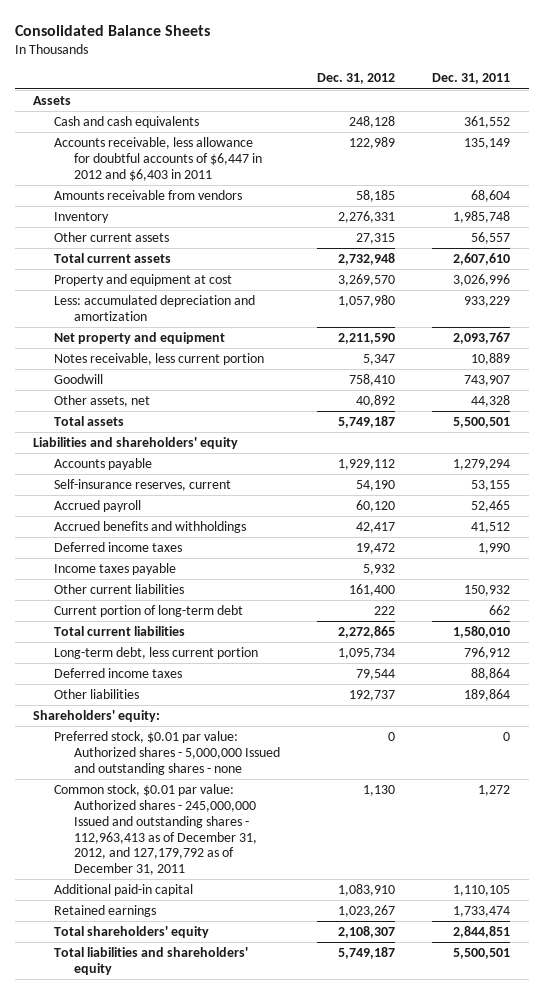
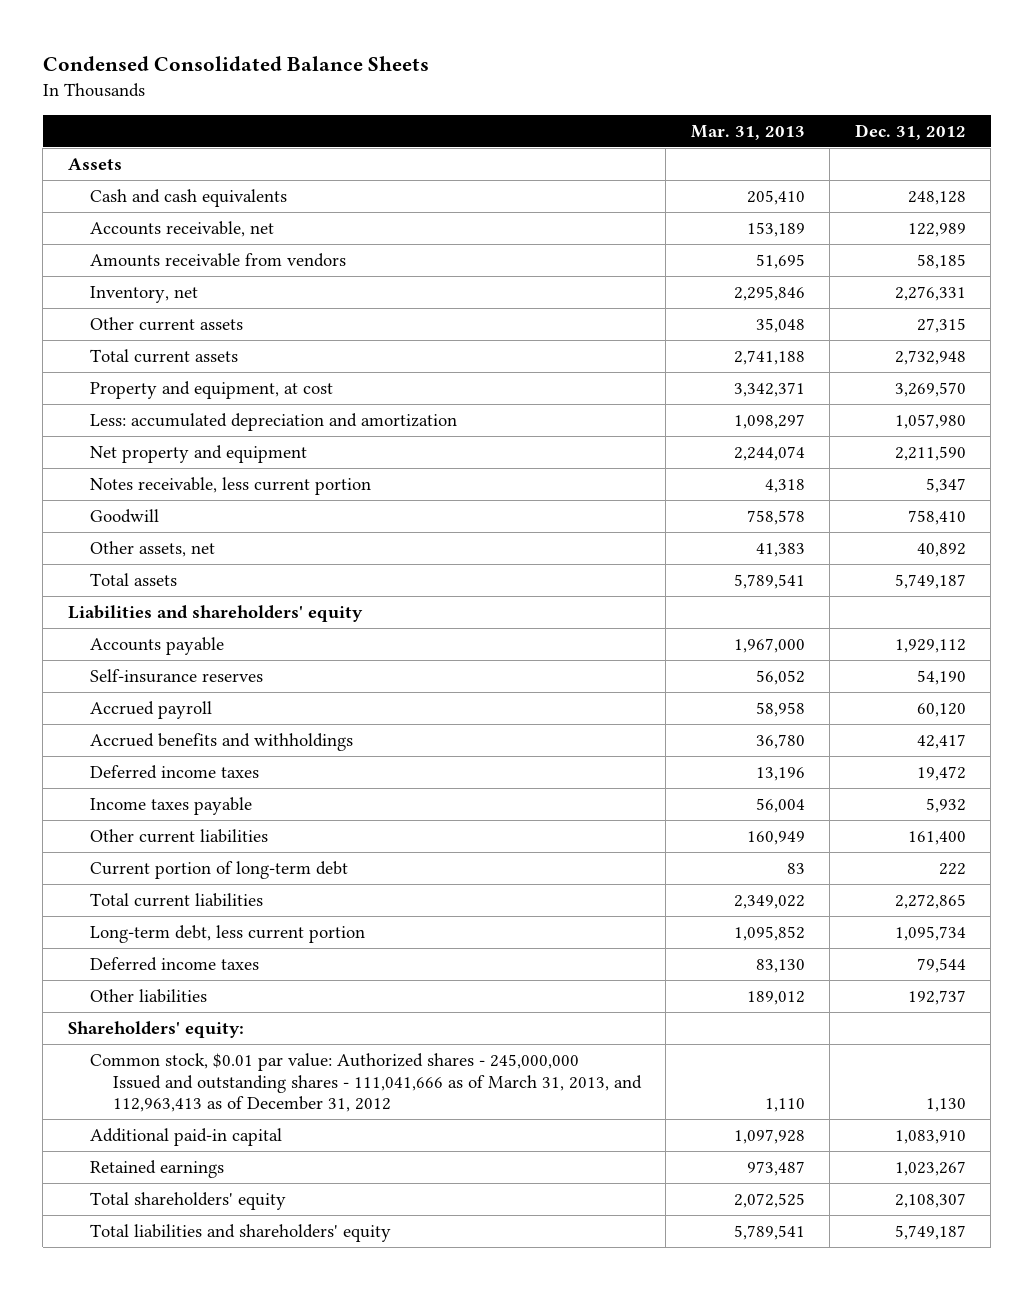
[14,24,210,36] Consolidated Balance Sheets -> [42,56,429,72] Condensed Consolidated Balance Sheets
[432,73,511,85] Dec. 31, 2011 -> none
none -> [690,124,805,140] Mar. 31, 2013
[53,136,262,181] Accounts receivable, less allowance for doubtful accounts of $6,447 in 2012 and $6,403 in 2011 -> [90,220,275,237] Accounts receivable, net
[53,211,109,223] Inventory -> [90,285,199,303] Inventory, net
[53,273,232,286] Property and equipment at cost -> [90,380,334,399] Property and equipment, at cost
[53,478,231,491] Self-insurance reserves, current -> [90,668,264,683] Self-insurance reserves
[53,730,280,775] Preferred stock, $0.01 par value: Authorized shares - 5,000,000 Issued and outstanding shares - none -> none
[53,783,257,876] Common stock, $0.01 par value: Authorized shares - 245,000,000 Issued and outstanding shares - 112,963,413 as of December 31, 2012, and 127,179,792 as of December 31, 2011 -> [90,1052,642,1113] Common stock, $0.01 par value: Authorized shares - 245,000,000 Issued and outstanding shares - 111,041,666 as of March 31, 2013, and 112,963,413 as of December 31, 2012

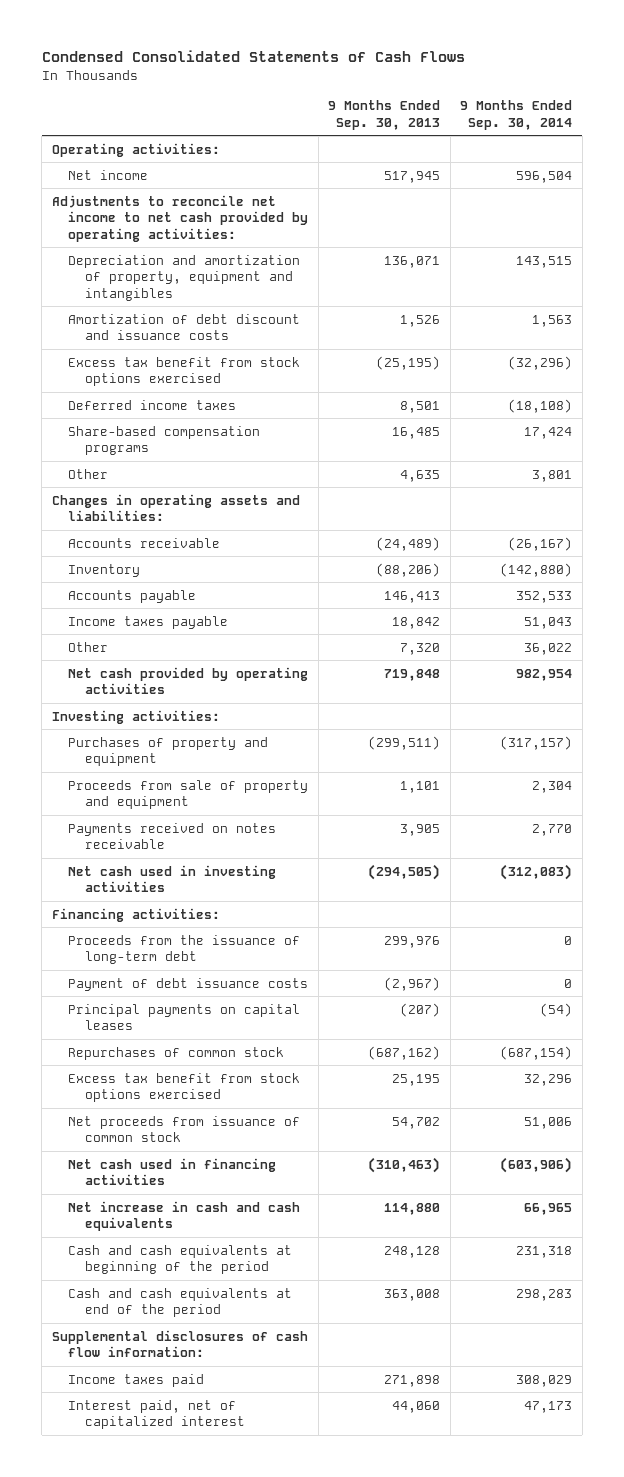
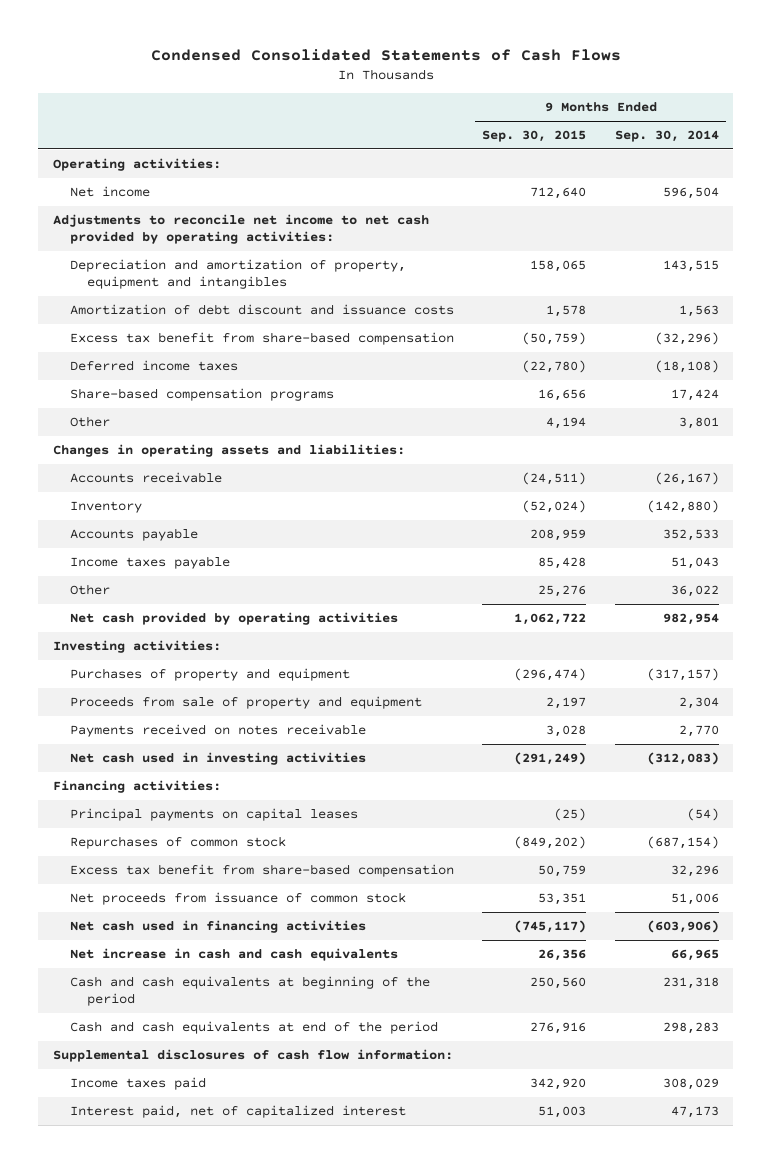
[328,100,441,130] 9 Months Ended Sep. 30, 2013 -> none
none -> [482,130,587,143] Sep. 30, 2015
[68,356,301,387] Excess tax benefit from stock options exercised -> [69,332,454,346] Excess tax benefit from share-based compensation
[68,934,301,965] Proceeds from the issuance of long-term debt -> none
[68,977,309,991] Payment of debt issuance costs -> none
[68,1072,301,1103] Excess tax benefit from stock options exercised -> [69,864,454,878] Excess tax benefit from share-based compensation

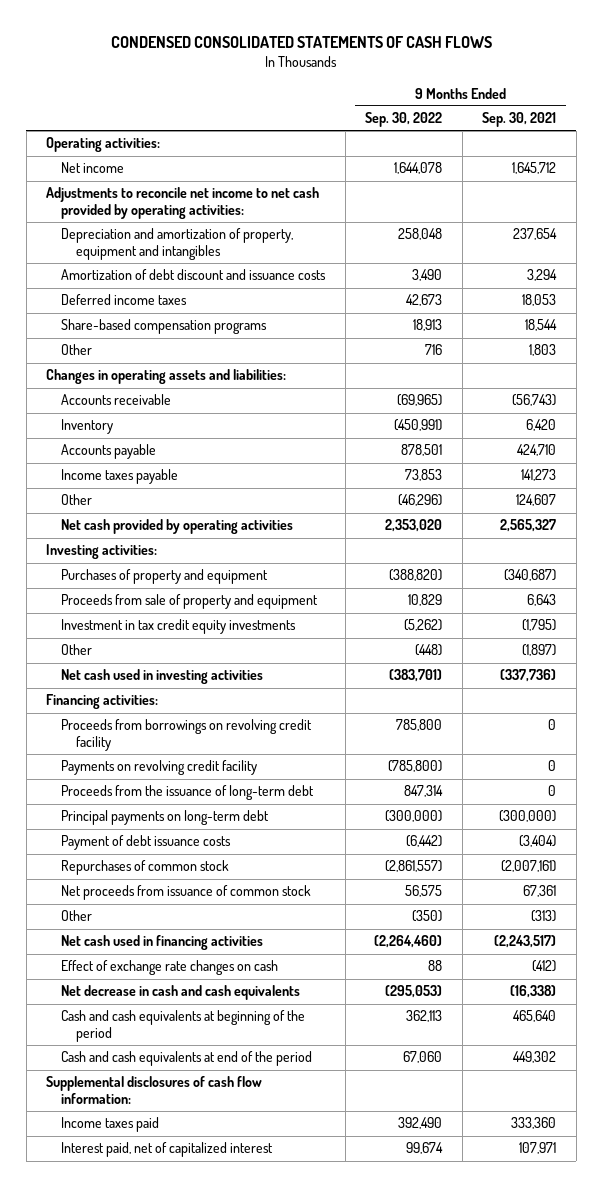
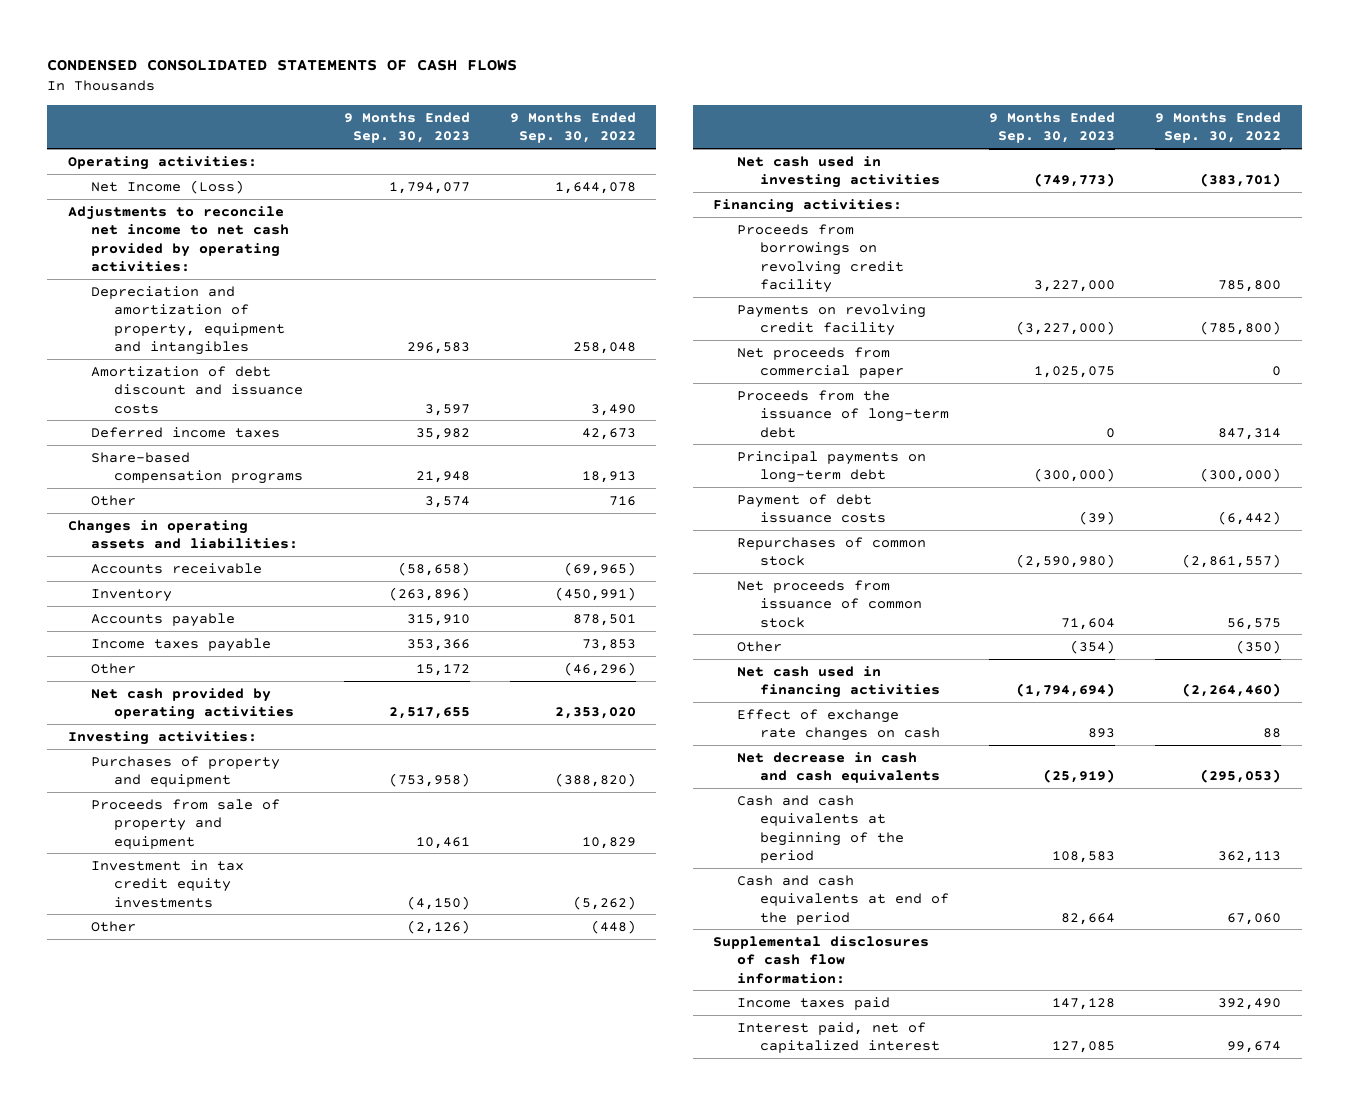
[482,112,557,128] Sep. 30, 2021 -> none
none -> [343,111,470,144] 9 Months Ended Sep. 30, 2023
[61,162,125,174] Net income -> [90,179,244,194] Net Income (Loss)
none -> [736,346,904,379] Net proceeds from commercial paper

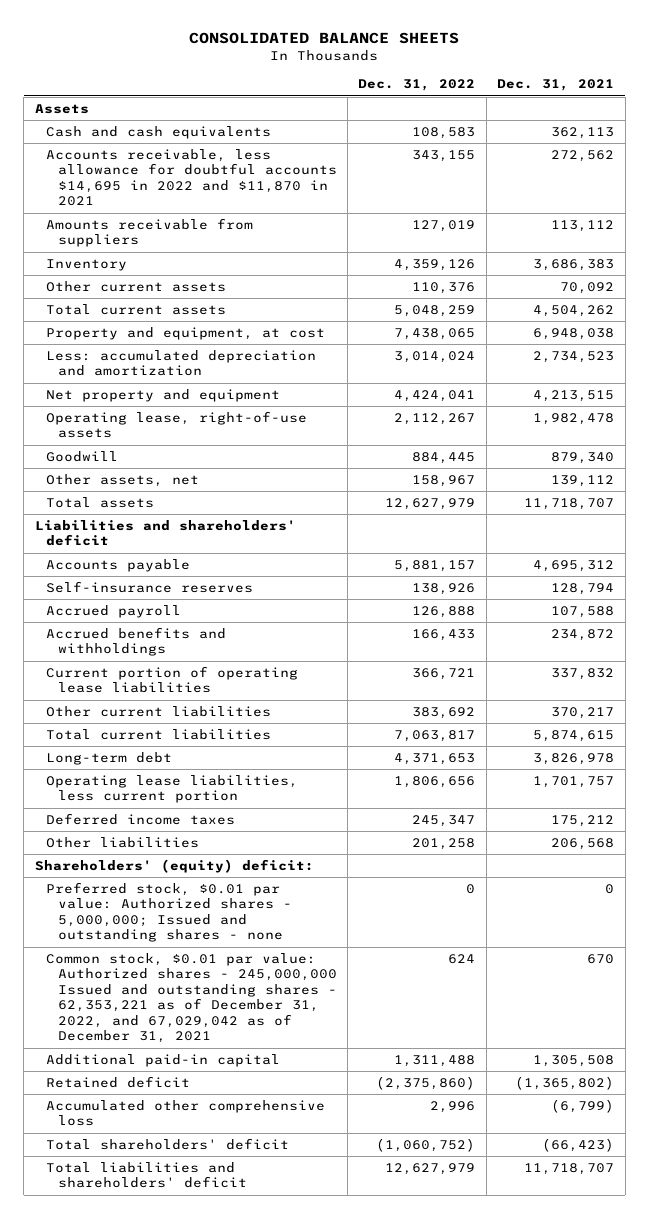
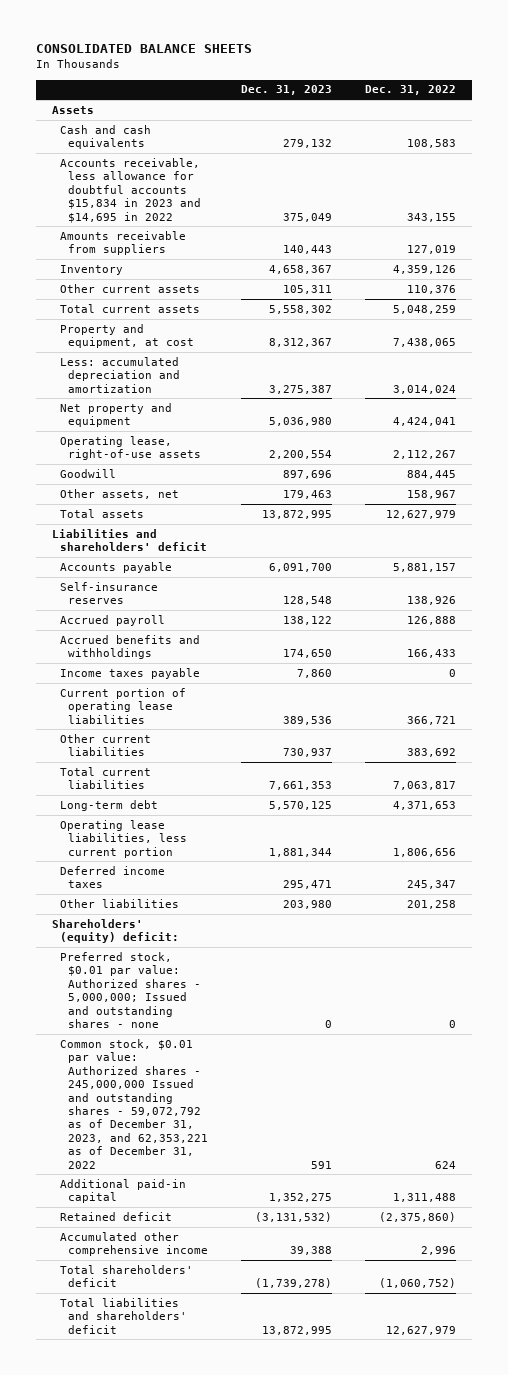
[497,79,615,92] Dec. 31, 2021 -> none
none -> [241,85,333,96] Dec. 31, 2023
[46,149,337,207] Accounts receivable, less allowance for doubtful accounts $14,695 in 2022 and $11,870 in 2021 -> [60,157,202,223] Accounts receivable, less allowance for doubtful accounts $15,834 in 2023 and $14,695 in 2022
none -> [60,667,201,679] Income taxes payable
[46,953,337,1044] Common stock, $0.01 par value: Authorized shares - 245,000,000 Issued and outstanding shares - 62,353,221 as of December 31, 2022, and 67,029,042 as of December 31, 2021 -> [60,1038,209,1169] Common stock, $0.01 par value: Authorized shares - 245,000,000 Issued and outstanding shares - 59,072,792 as of December 31, 2023, and 62,353,221 as of December 31, 2022
[46,1100,326,1127] Accumulated other comprehensive loss -> [60,1231,209,1257] Accumulated other comprehensive income

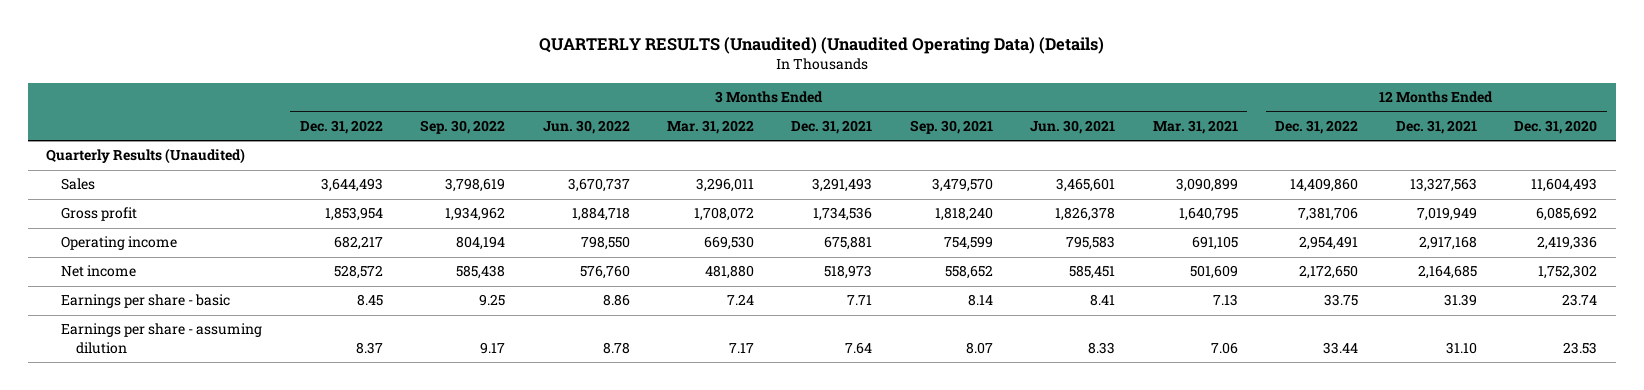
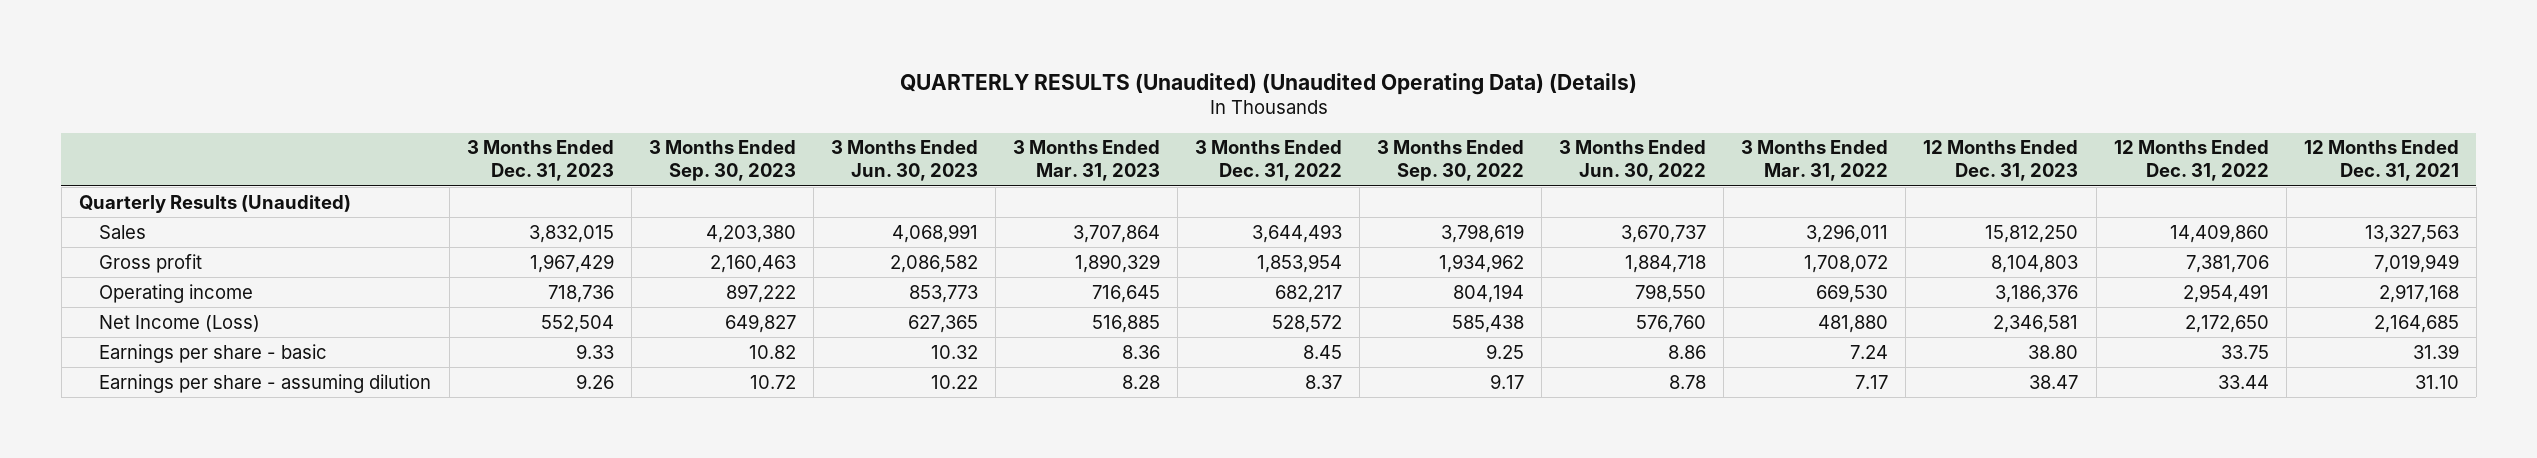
[791,119,873,134] Dec. 31, 2021 -> none
[909,119,993,134] Sep. 30, 2021 -> none
[1030,119,1116,134] Jun. 30, 2021 -> none
[1152,119,1238,134] Mar. 31, 2021 -> none
[1514,119,1598,134] Dec. 31, 2020 -> none
none -> [466,140,614,182] 3 Months Ended Dec. 31, 2023
none -> [648,140,796,182] 3 Months Ended Sep. 30, 2023
none -> [830,140,978,182] 3 Months Ended Jun. 30, 2023
none -> [1012,140,1160,182] 3 Months Ended Mar. 31, 2023
none -> [1923,140,2079,182] 12 Months Ended Dec. 31, 2023
[61,265,137,278] Net income -> [99,314,261,332] Net Income (Loss)

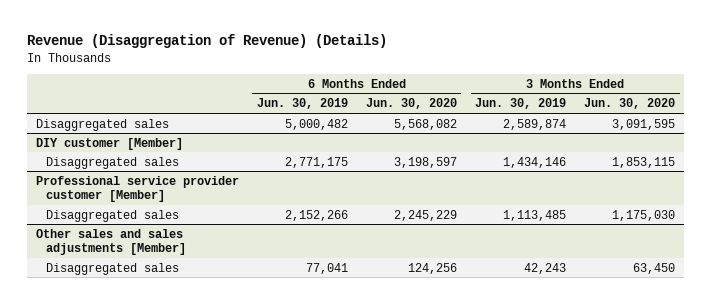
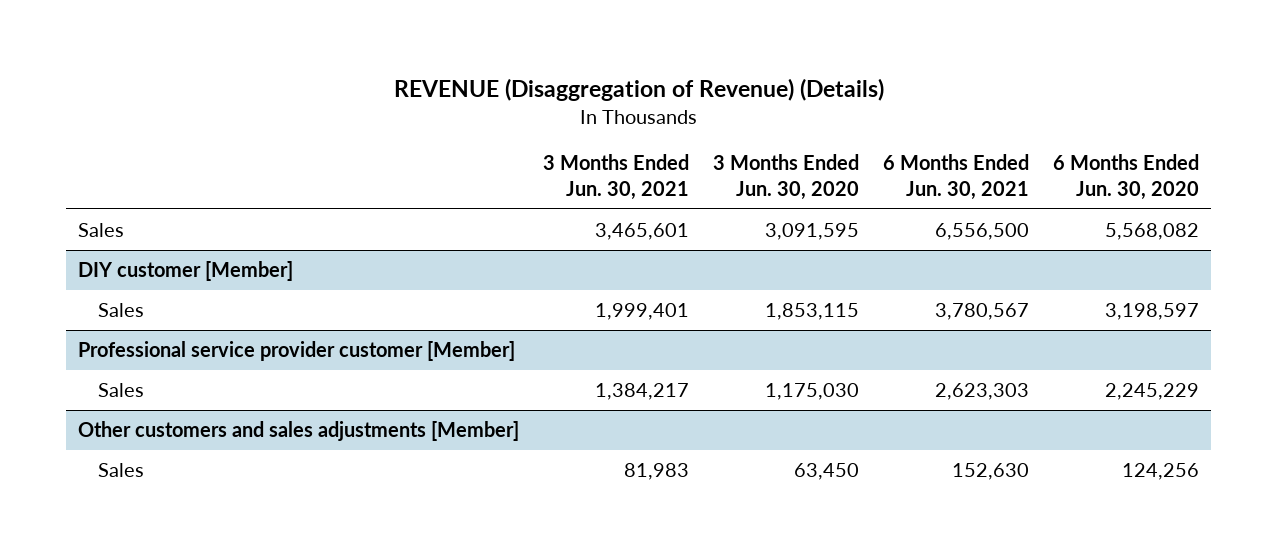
[26,34,387,49] Revenue (Disaggregation of Revenue) (Details) -> [393,77,884,101] REVENUE (Disaggregation of Revenue) (Details)
[256,98,348,110] Jun. 30, 2019 -> none
[475,98,567,110] Jun. 30, 2019 -> none
none -> [543,154,690,200] 3 Months Ended Jun. 30, 2021
none -> [883,154,1030,200] 6 Months Ended Jun. 30, 2021
[35,118,169,131] Disaggregated sales -> [78,223,125,238] Sales
[45,156,179,169] Disaggregated sales -> [98,303,145,318] Sales
[45,209,179,222] Disaggregated sales -> [98,383,145,398] Sales
[35,228,186,256] Other sales and sales adjustments [Member] -> [78,421,520,442] Other customers and sales adjustments [Member]
[45,262,179,275] Disaggregated sales -> [98,463,145,478] Sales

